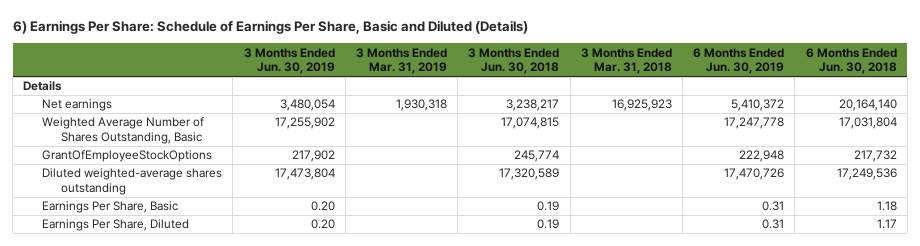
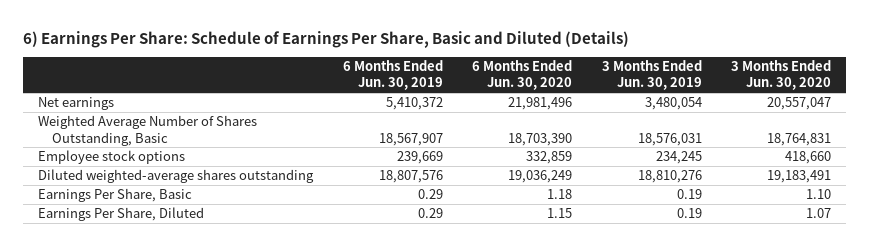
[355,47,447,75] 3 Months Ended Mar. 31, 2019 -> none
[468,47,560,75] 3 Months Ended Jun. 30, 2018 -> none
[580,47,672,75] 3 Months Ended Mar. 31, 2018 -> none
[805,47,897,75] 6 Months Ended Jun. 30, 2018 -> none
none -> [472,60,573,91] 6 Months Ended Jun. 30, 2020
none -> [731,60,832,91] 3 Months Ended Jun. 30, 2020
[23,81,63,92] Details -> none
[42,150,213,163] GrantOfEmployeeStockOptions -> none
[274,117,335,130] 17,255,902 -> [637,132,702,146] 18,576,031
[724,117,785,130] 17,247,778 -> [378,132,443,146] 18,567,907
none -> [37,150,185,165] Employee stock options
[274,168,335,181] 17,473,804 -> [637,170,702,184] 18,810,276
[724,168,785,181] 17,470,726 -> [378,170,443,184] 18,807,576
[310,201,335,212] 0.20 -> [676,189,702,200] 0.19
[762,201,785,212] 0.31 -> [417,189,443,200] 0.29
[310,219,335,230] 0.20 -> [676,208,702,219] 0.19
[762,219,785,230] 0.31 -> [417,208,443,219] 0.29

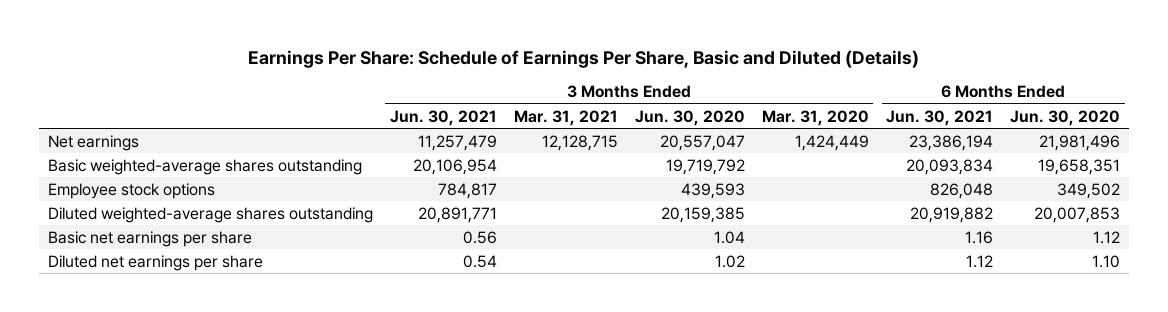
[23,30,630,48] 6) Earnings Per Share: Schedule of Earnings Per Share, Basic and Diluted (Details) -> [248,49,920,68] Earnings Per Share: Schedule of Earnings Per Share, Basic and Diluted (Details)
[342,60,443,91] 6 Months Ended Jun. 30, 2019 -> none
[601,60,702,91] 3 Months Ended Jun. 30, 2019 -> none
none -> [389,109,497,126] Jun. 30, 2021
none -> [513,109,618,126] Mar. 31, 2021
none -> [762,109,870,126] Mar. 31, 2020
none -> [886,109,994,126] Jun. 30, 2021
[37,115,257,146] Weighted Average Number of Shares Outstanding, Basic -> [47,158,362,175] Basic weighted-average shares outstanding
[508,132,573,146] 18,703,390 -> [1038,158,1121,175] 19,658,351
[767,132,832,146] 18,764,831 -> [666,158,746,175] 19,719,792
[526,151,573,165] 332,859 -> [1057,182,1121,199] 349,502
[785,151,832,165] 418,660 -> [681,182,746,199] 439,593
[508,170,573,184] 19,036,249 -> [1034,206,1121,223] 20,007,853
[767,170,832,184] 19,183,491 -> [661,206,746,223] 20,159,385
[37,188,192,203] Earnings Per Share, Basic -> [47,230,252,247] Basic net earnings per share
[547,189,573,200] 1.18 -> [1093,230,1121,244] 1.12
[806,189,832,200] 1.10 -> [714,230,746,244] 1.04
[37,207,204,222] Earnings Per Share, Diluted -> [47,254,263,271] Diluted net earnings per share
[547,208,573,219] 1.15 -> [1092,254,1121,268] 1.10
[806,208,832,219] 1.07 -> [715,254,746,268] 1.02

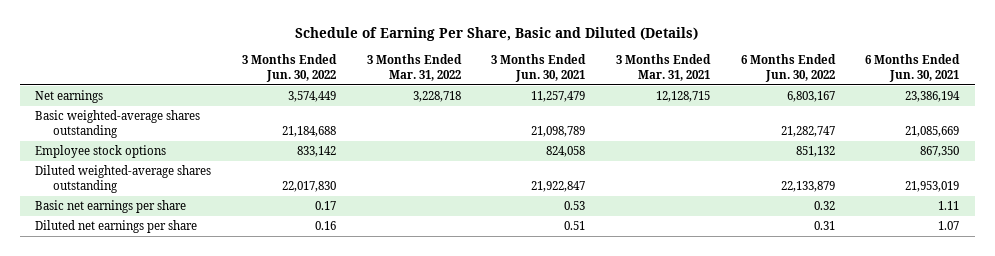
[248,49,920,68] Earnings Per Share: Schedule of Earnings Per Share, Basic and Diluted (Details) -> [295,27,699,42] Schedule of Earning Per Share, Basic and Diluted (Details)
[635,109,746,126] Jun. 30, 2020 -> none
[762,109,870,126] Mar. 31, 2020 -> none
[1010,109,1121,126] Jun. 30, 2020 -> none
none -> [241,54,337,82] 3 Months Ended Jun. 30, 2022
none -> [366,54,462,81] 3 Months Ended Mar. 31, 2022
none -> [740,54,836,82] 6 Months Ended Jun. 30, 2022
[412,158,497,175] 20,106,954 -> [531,125,586,137] 21,098,789
[906,158,994,175] 20,093,834 -> [905,125,960,137] 21,085,669
[437,182,497,199] 784,817 -> [546,146,586,158] 824,058
[930,182,994,199] 826,048 -> [920,146,960,158] 867,350
[417,206,497,223] 20,891,771 -> [531,180,586,192] 21,922,847
[910,206,994,223] 20,919,882 -> [905,180,960,192] 21,953,019
[462,230,497,244] 0.56 -> [564,201,586,211] 0.53
[965,230,994,244] 1.16 -> [938,201,960,211] 1.11
[462,254,497,268] 0.54 -> [564,221,586,231] 0.51
[966,254,994,268] 1.12 -> [938,221,960,231] 1.07

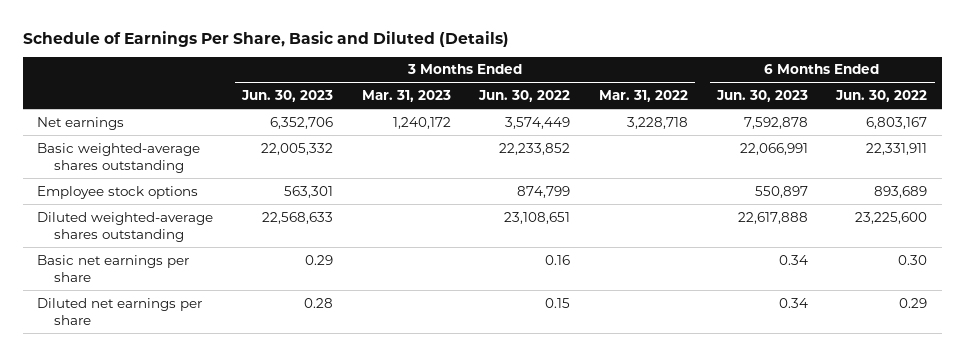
[295,27,699,42] Schedule of Earning Per Share, Basic and Diluted (Details) -> [22,30,509,47] Schedule of Earnings Per Share, Basic and Diluted (Details)
[491,54,587,82] 3 Months Ended Jun. 30, 2021 -> none
[615,54,711,81] 3 Months Ended Mar. 31, 2021 -> none
[865,54,961,82] 6 Months Ended Jun. 30, 2021 -> none
none -> [240,90,333,103] Jun. 30, 2023
none -> [361,90,451,103] Mar. 31, 2023
none -> [715,90,808,103] Jun. 30, 2023
[281,125,336,137] 21,184,688 -> [499,142,571,155] 22,233,852
[780,125,835,137] 21,282,747 -> [866,142,928,155] 22,331,911
[296,146,336,158] 833,142 -> [517,185,571,198] 874,799
[795,146,835,158] 851,132 -> [874,185,928,198] 893,689
[281,180,336,192] 22,017,830 -> [504,211,571,224] 23,108,651
[780,180,835,192] 22,133,879 -> [855,211,928,224] 23,225,600
[314,201,336,211] 0.17 -> [545,254,571,265] 0.16
[813,201,835,211] 0.32 -> [898,254,928,265] 0.30
[314,221,336,231] 0.16 -> [545,297,571,308] 0.15
[813,221,835,231] 0.31 -> [899,297,928,308] 0.29

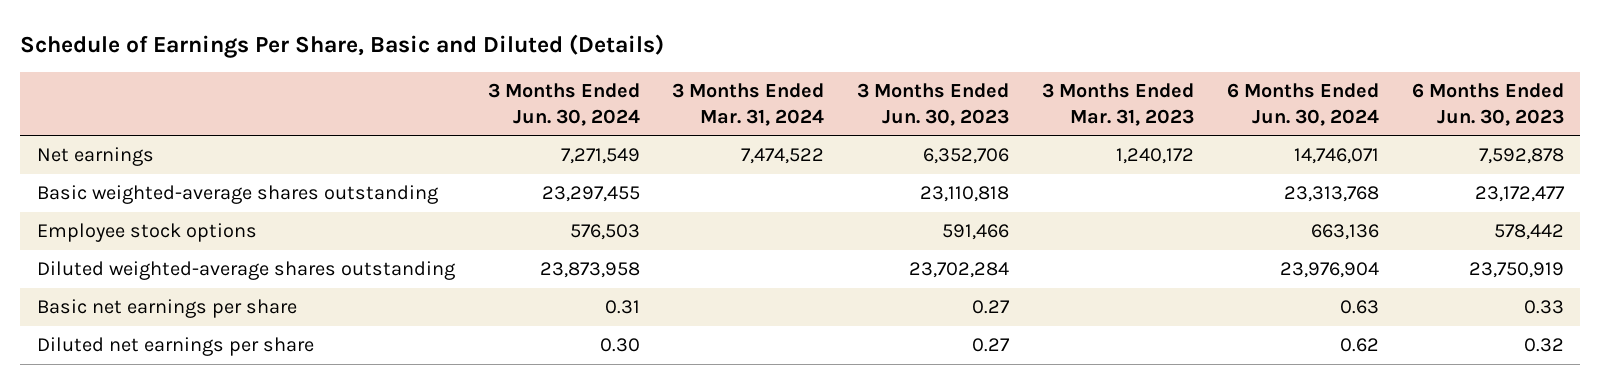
[478,90,571,103] Jun. 30, 2022 -> none
[599,90,689,103] Mar. 31, 2022 -> none
[835,90,928,103] Jun. 30, 2022 -> none
none -> [487,83,640,126] 3 Months Ended Jun. 30, 2024
none -> [672,83,825,126] 3 Months Ended Mar. 31, 2024
none -> [1226,83,1379,126] 6 Months Ended Jun. 30, 2024
[260,142,333,155] 22,005,332 -> [920,186,1010,203] 23,110,818
[739,142,808,155] 22,066,991 -> [1474,186,1565,203] 23,172,477
[283,185,333,198] 563,301 -> [942,224,1010,241] 591,466
[754,185,808,198] 550,897 -> [1493,224,1564,241] 578,442
[261,211,333,224] 22,568,633 -> [909,262,1010,279] 23,702,284
[737,211,808,224] 22,617,888 -> [1468,262,1564,279] 23,750,919
[304,254,333,265] 0.29 -> [972,300,1011,315] 0.27
[778,254,808,265] 0.34 -> [1523,300,1564,315] 0.33
[303,297,333,308] 0.28 -> [972,338,1011,353] 0.27
[778,297,808,308] 0.34 -> [1523,338,1564,353] 0.32

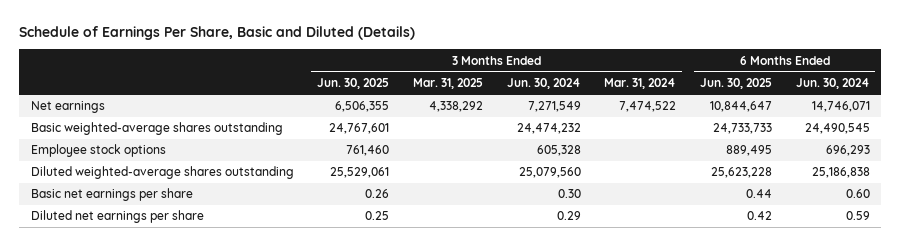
[857,83,1010,126] 3 Months Ended Jun. 30, 2023 -> none
[1042,83,1195,126] 3 Months Ended Mar. 31, 2023 -> none
[1411,83,1564,126] 6 Months Ended Jun. 30, 2023 -> none
none -> [317,78,390,90] Jun. 30, 2025
none -> [412,78,483,90] Mar. 31, 2025
none -> [699,78,772,90] Jun. 30, 2025
[541,186,640,203] 23,297,455 -> [516,123,581,135] 24,474,232
[1283,186,1379,203] 23,313,768 -> [804,123,870,135] 24,490,545
[569,224,640,241] 576,503 -> [536,145,581,157] 605,328
[1310,224,1379,241] 663,136 -> [825,145,870,157] 696,293
[539,262,640,279] 23,873,958 -> [518,167,581,179] 25,079,560
[1279,262,1379,279] 23,976,904 -> [811,167,870,179] 25,186,838
[604,300,640,315] 0.31 -> [557,189,581,199] 0.30
[1339,300,1379,315] 0.63 -> [845,189,870,199] 0.60
[599,338,640,353] 0.30 -> [556,211,581,221] 0.29
[1339,338,1379,353] 0.62 -> [845,211,870,221] 0.59

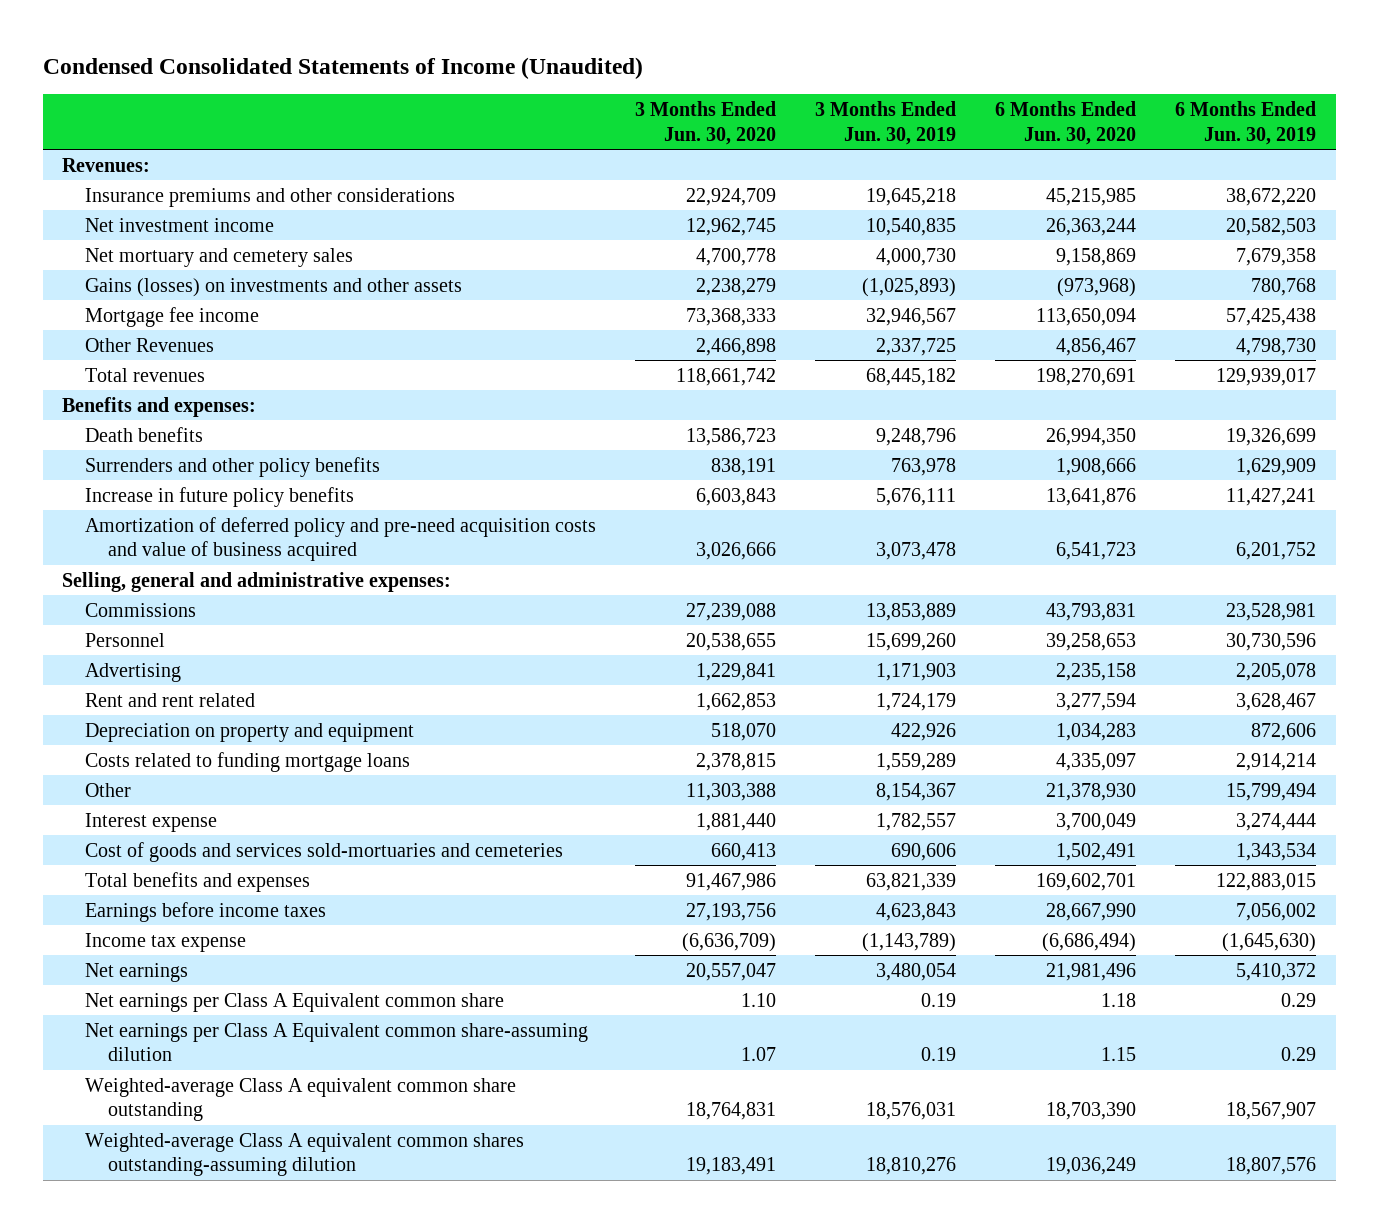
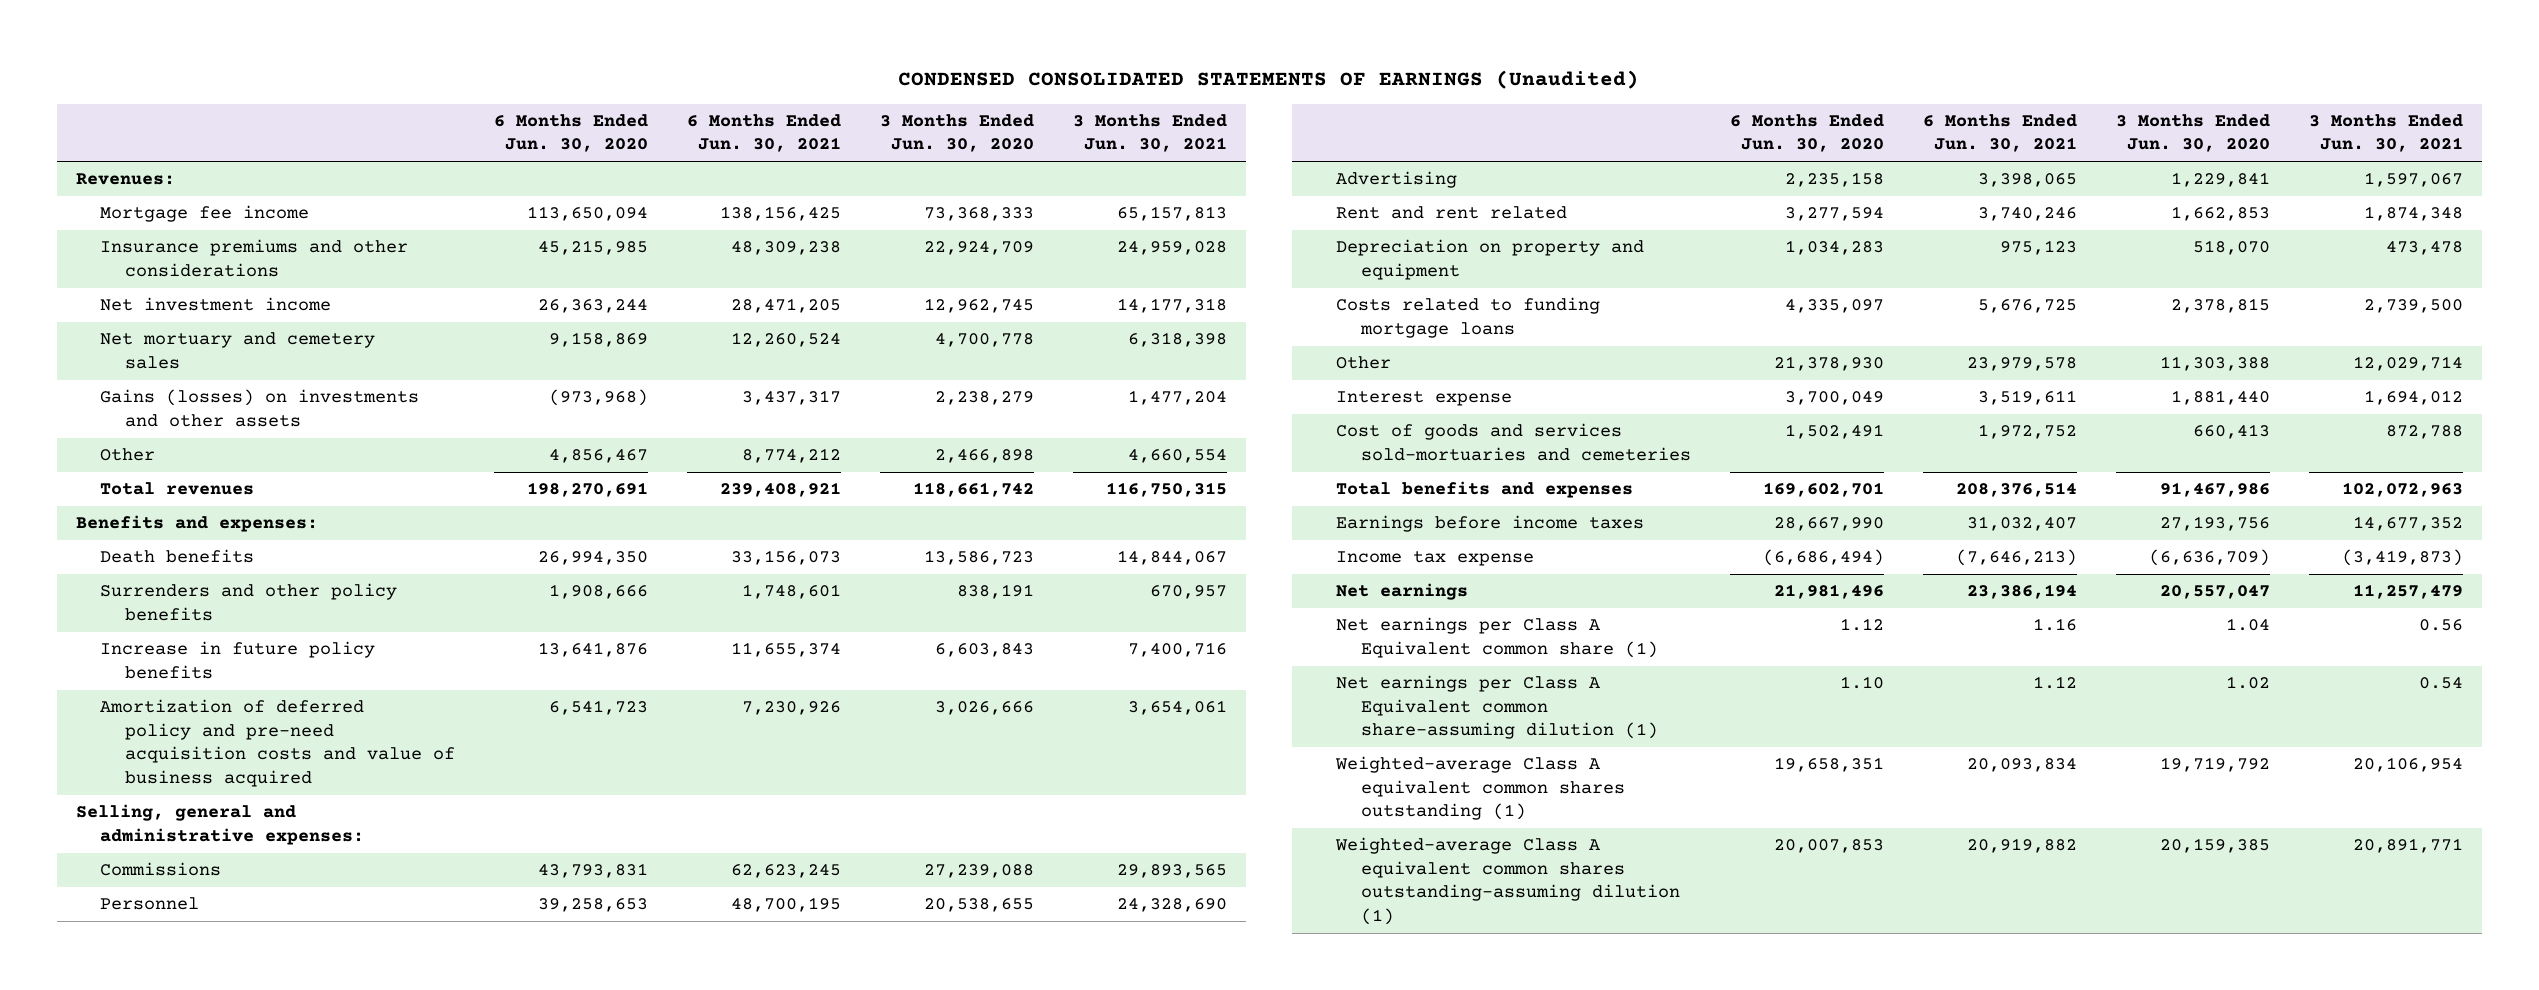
[42,57,643,80] Condensed Consolidated Statements of Income (Unaudited) -> [898,70,1640,90] CONDENSED CONSOLIDATED STATEMENTS OF EARNINGS (Unaudited)
[815,101,957,145] 3 Months Ended Jun. 30, 2019 -> none
[1175,101,1317,145] 6 Months Ended Jun. 30, 2019 -> none
none -> [686,113,841,153] 6 Months Ended Jun. 30, 2021
none -> [1072,113,1227,153] 3 Months Ended Jun. 30, 2021
[84,306,259,327] Mortgage fee income -> [100,205,310,223] Mortgage fee income
[84,337,214,352] Other Revenues -> [100,448,156,462] Other
[84,992,504,1012] Net earnings per Class A Equivalent common share -> [1336,617,1658,658] Net earnings per Class A Equivalent common share (1)
[741,992,777,1007] 1.10 -> [2225,618,2270,632] 1.04
[1101,992,1137,1007] 1.18 -> [1839,618,1884,632] 1.12
[84,1022,588,1062] Net earnings per Class A Equivalent common share-assuming dilution -> [1336,675,1658,740] Net earnings per Class A Equivalent common share-assuming dilution (1)
[741,1047,777,1062] 1.07 -> [2225,676,2270,690] 1.02
[1101,1047,1137,1062] 1.15 -> [1839,676,1884,690] 1.10
[84,1077,516,1122] Weighted-average Class A equivalent common share outstanding -> [1335,756,1625,821] Weighted-average Class A equivalent common shares outstanding (1)
[686,1102,777,1121] 18,764,831 -> [2159,757,2270,773] 19,719,792
[1046,1102,1137,1121] 18,703,390 -> [1773,757,1884,773] 19,658,351
[84,1132,524,1177] Weighted-average Class A equivalent common shares outstanding-assuming dilution -> [1335,837,1680,925] Weighted-average Class A equivalent common shares outstanding-assuming dilution (1)
[686,1157,777,1176] 19,183,491 -> [2159,838,2270,854] 20,159,385
[1046,1157,1137,1176] 19,036,249 -> [1773,839,1884,854] 20,007,853

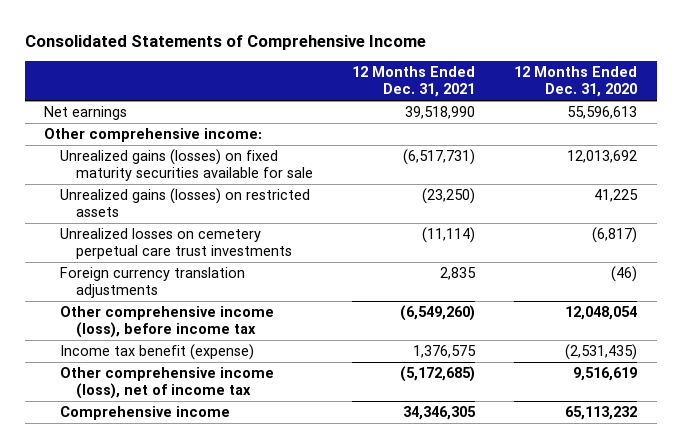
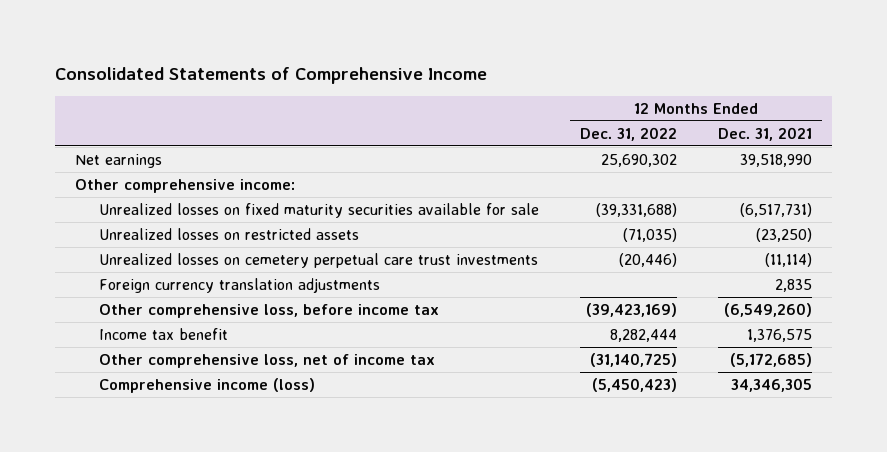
[514,66,638,98] 12 Months Ended Dec. 31, 2020 -> none
none -> [579,126,677,141] Dec. 31, 2022
[60,148,314,182] Unrealized gains (losses) on fixed maturity securities available for sale -> [99,202,540,218] Unrealized losses on fixed maturity securities available for sale
[60,187,311,218] Unrealized gains (losses) on restricted assets -> [99,227,360,240] Unrealized losses on restricted assets
[60,305,275,339] Other comprehensive income (loss), before income tax -> [99,303,440,318] Other comprehensive loss, before income tax
[60,343,255,360] Income tax benefit (expense) -> [99,327,229,340] Income tax benefit
[60,366,275,400] Other comprehensive income (loss), net of income tax -> [99,353,436,368] Other comprehensive loss, net of income tax
[60,405,231,420] Comprehensive income -> [99,377,316,393] Comprehensive income (loss)

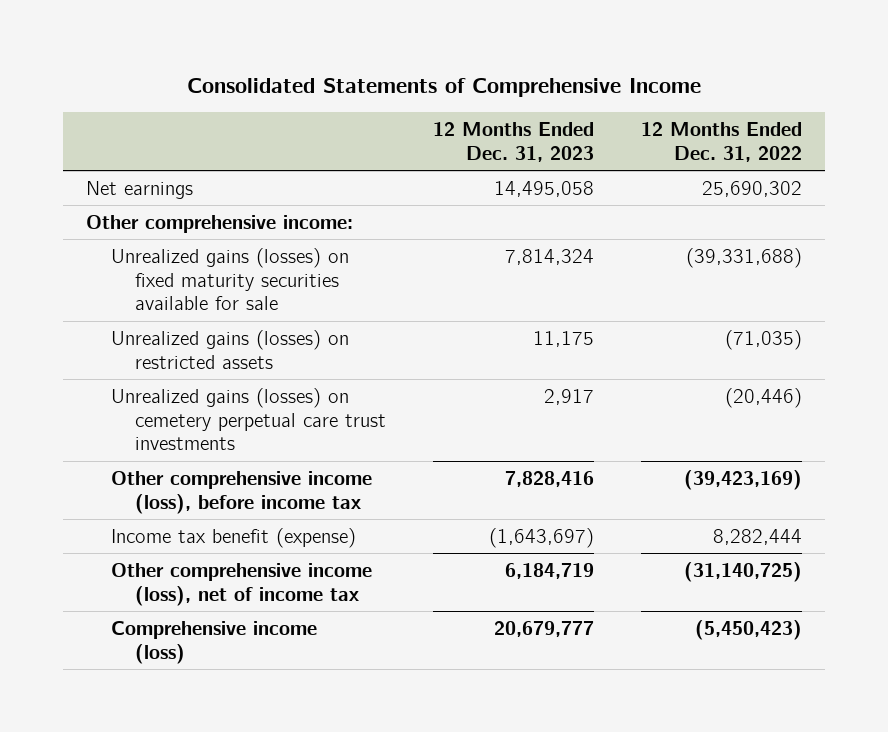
[717,126,812,141] Dec. 31, 2021 -> none
none -> [432,122,594,162] 12 Months Ended Dec. 31, 2023
[99,277,381,293] Foreign currency translation adjustments -> none
[99,202,540,218] Unrealized losses on fixed maturity securities available for sale -> [110,247,349,311] Unrealized gains (losses) on fixed maturity securities available for sale
[99,227,360,240] Unrealized losses on restricted assets -> [110,329,349,369] Unrealized gains (losses) on restricted assets
[99,252,539,268] Unrealized losses on cemetery perpetual care trust investments -> [110,387,386,451] Unrealized gains (losses) on cemetery perpetual care trust investments
[99,303,440,318] Other comprehensive loss, before income tax -> [110,470,372,514] Other comprehensive income (loss), before income tax
[99,327,229,340] Income tax benefit -> [110,527,356,548] Income tax benefit (expense)
[99,353,436,368] Other comprehensive loss, net of income tax -> [110,562,372,606] Other comprehensive income (loss), net of income tax

